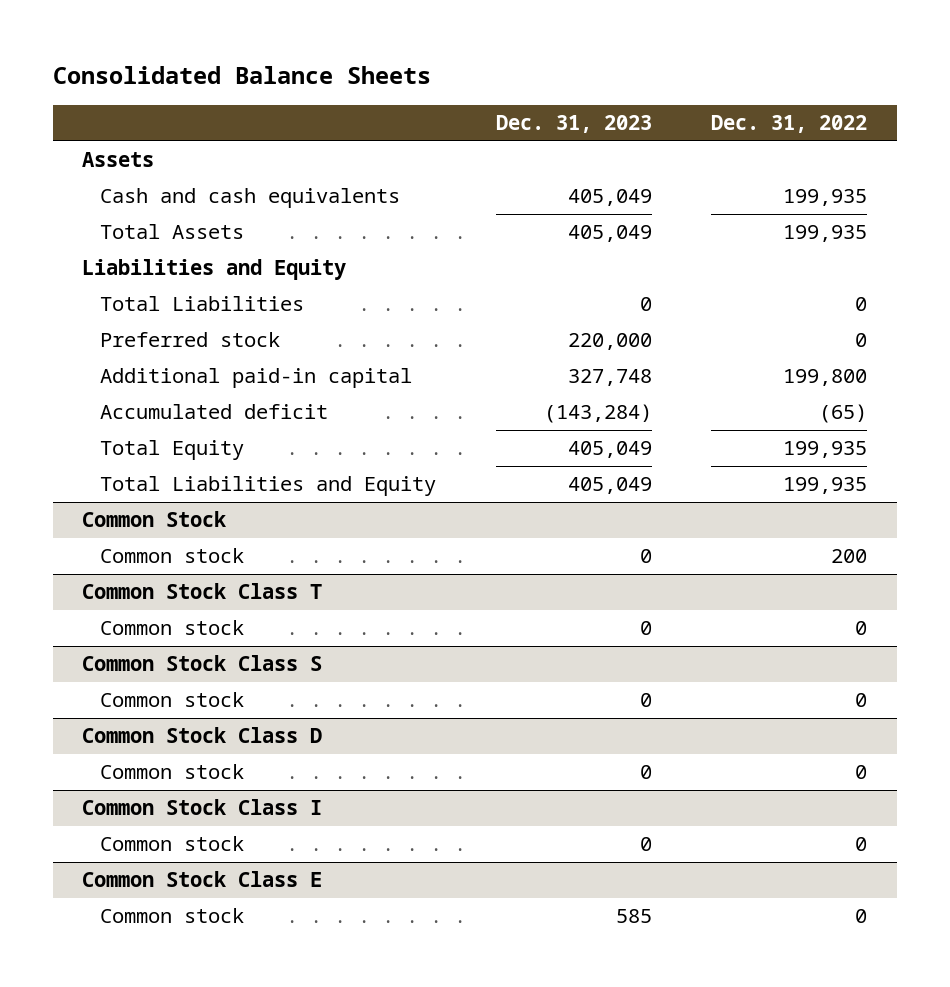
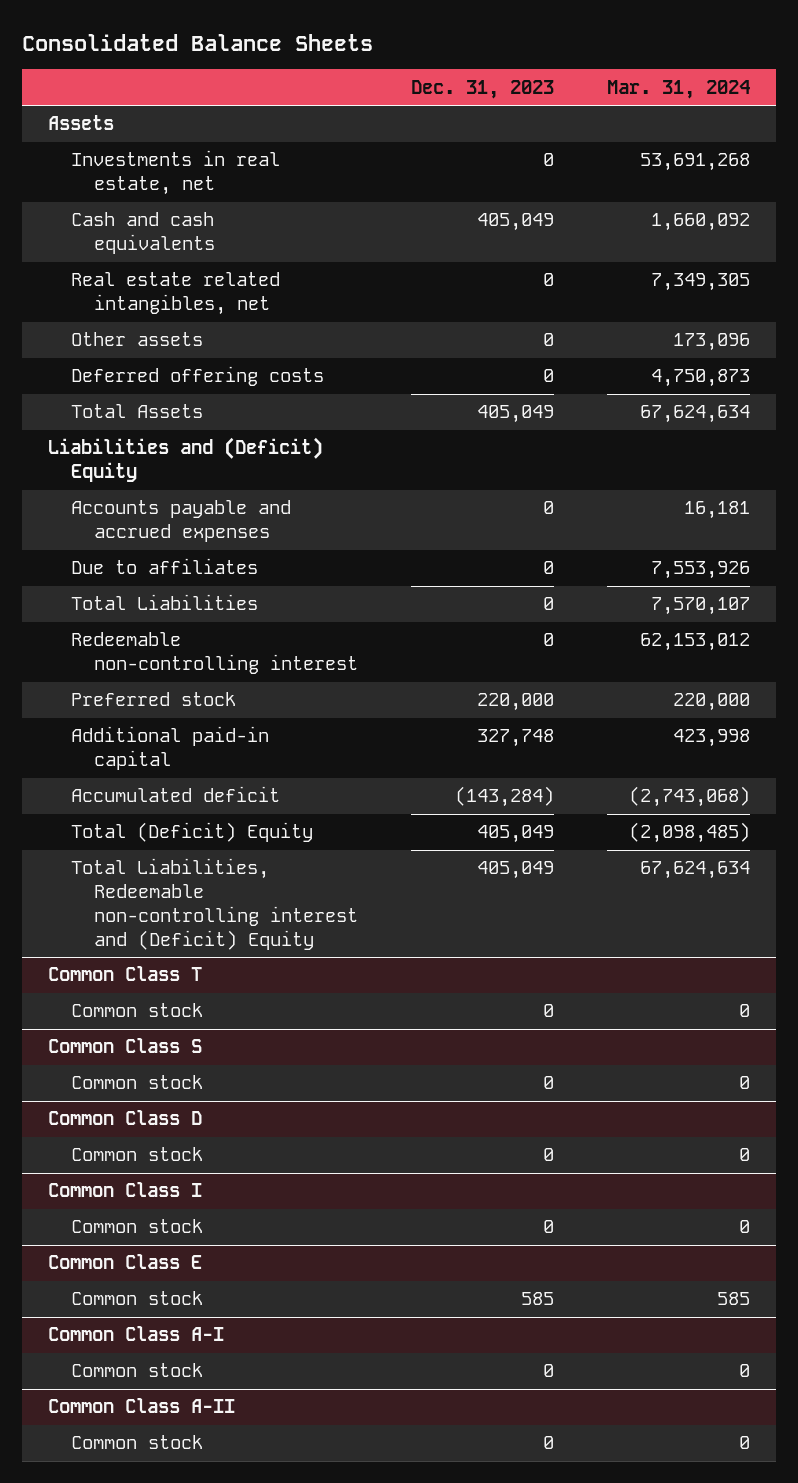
[711,115,868,134] Dec. 31, 2022 -> none
none -> [606,79,750,99] Mar. 31, 2024
none -> [71,150,281,196] Investments in real estate, net
none -> [71,272,281,316] Real estate related intangibles, net
none -> [71,332,204,347] Other assets
none -> [71,366,325,387] Deferred offering costs
[82,259,347,281] Liabilities and Equity -> [48,437,324,483] Liabilities and (Deficit) Equity
none -> [71,500,292,543] Accounts payable and accrued expenses
none -> [71,558,259,575] Due to affiliates
none -> [71,632,359,675] Redeemable non-controlling interest
[82,511,227,528] Common Stock -> none
[100,548,245,564] Common stock -> none
[100,440,245,461] Total Equity -> [71,822,314,843] Total (Deficit) Equity
[100,476,437,497] Total Liabilities and Equity -> [71,858,359,951] Total Liabilities, Redeemable non-controlling interest and (Deficit) Equity
[82,583,323,600] Common Stock Class T -> [48,966,203,982] Common Class T
[82,655,323,672] Common Stock Class S -> [48,1038,203,1054] Common Class S
[82,727,323,744] Common Stock Class D -> [48,1110,203,1126] Common Class D
[82,799,323,816] Common Stock Class I -> [48,1182,203,1198] Common Class I
[82,871,323,888] Common Stock Class E -> [48,1254,203,1270] Common Class E
none -> [48,1326,225,1342] Common Class A-I
none -> [71,1363,204,1378] Common stock
none -> [48,1398,236,1414] Common Class A-II
none -> [71,1435,204,1450] Common stock

